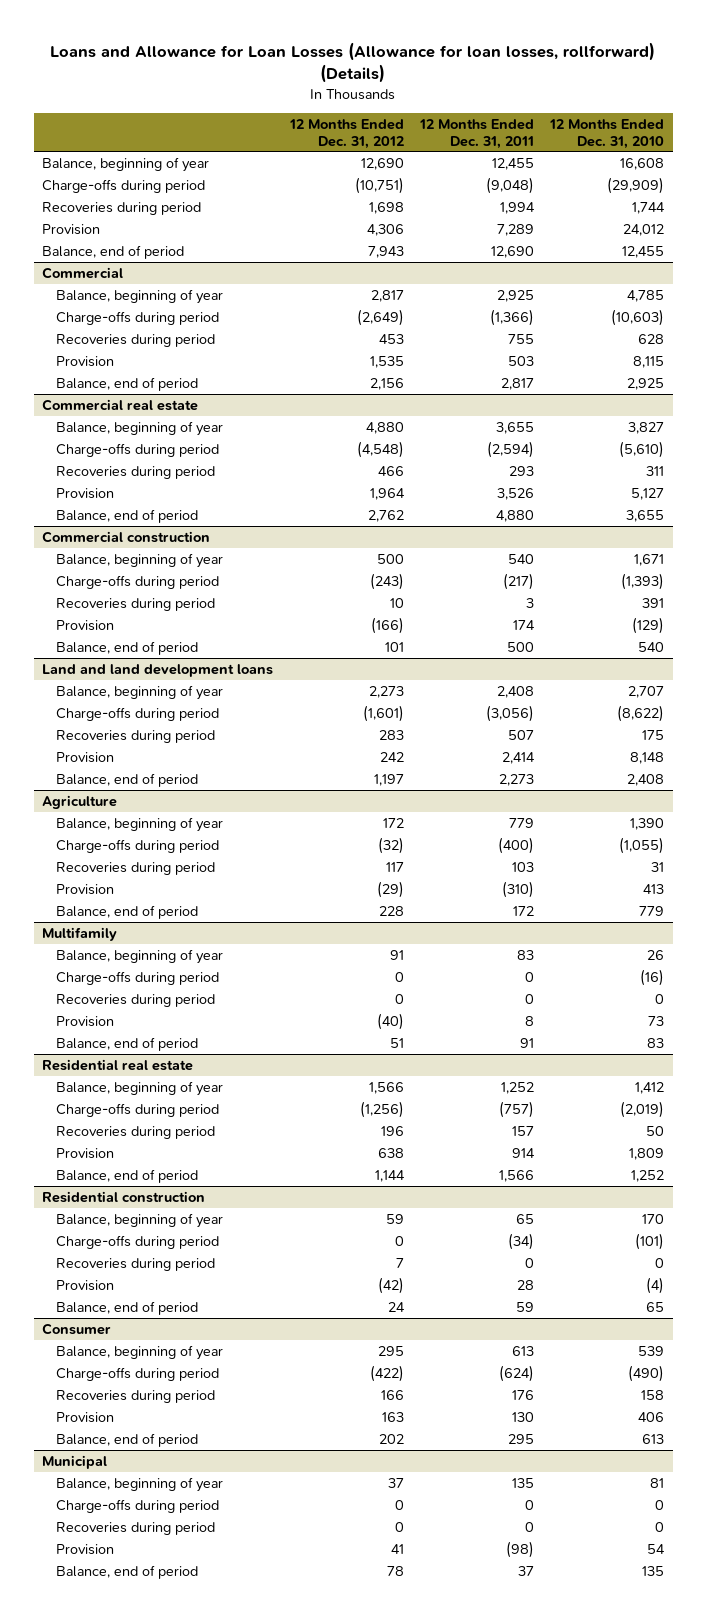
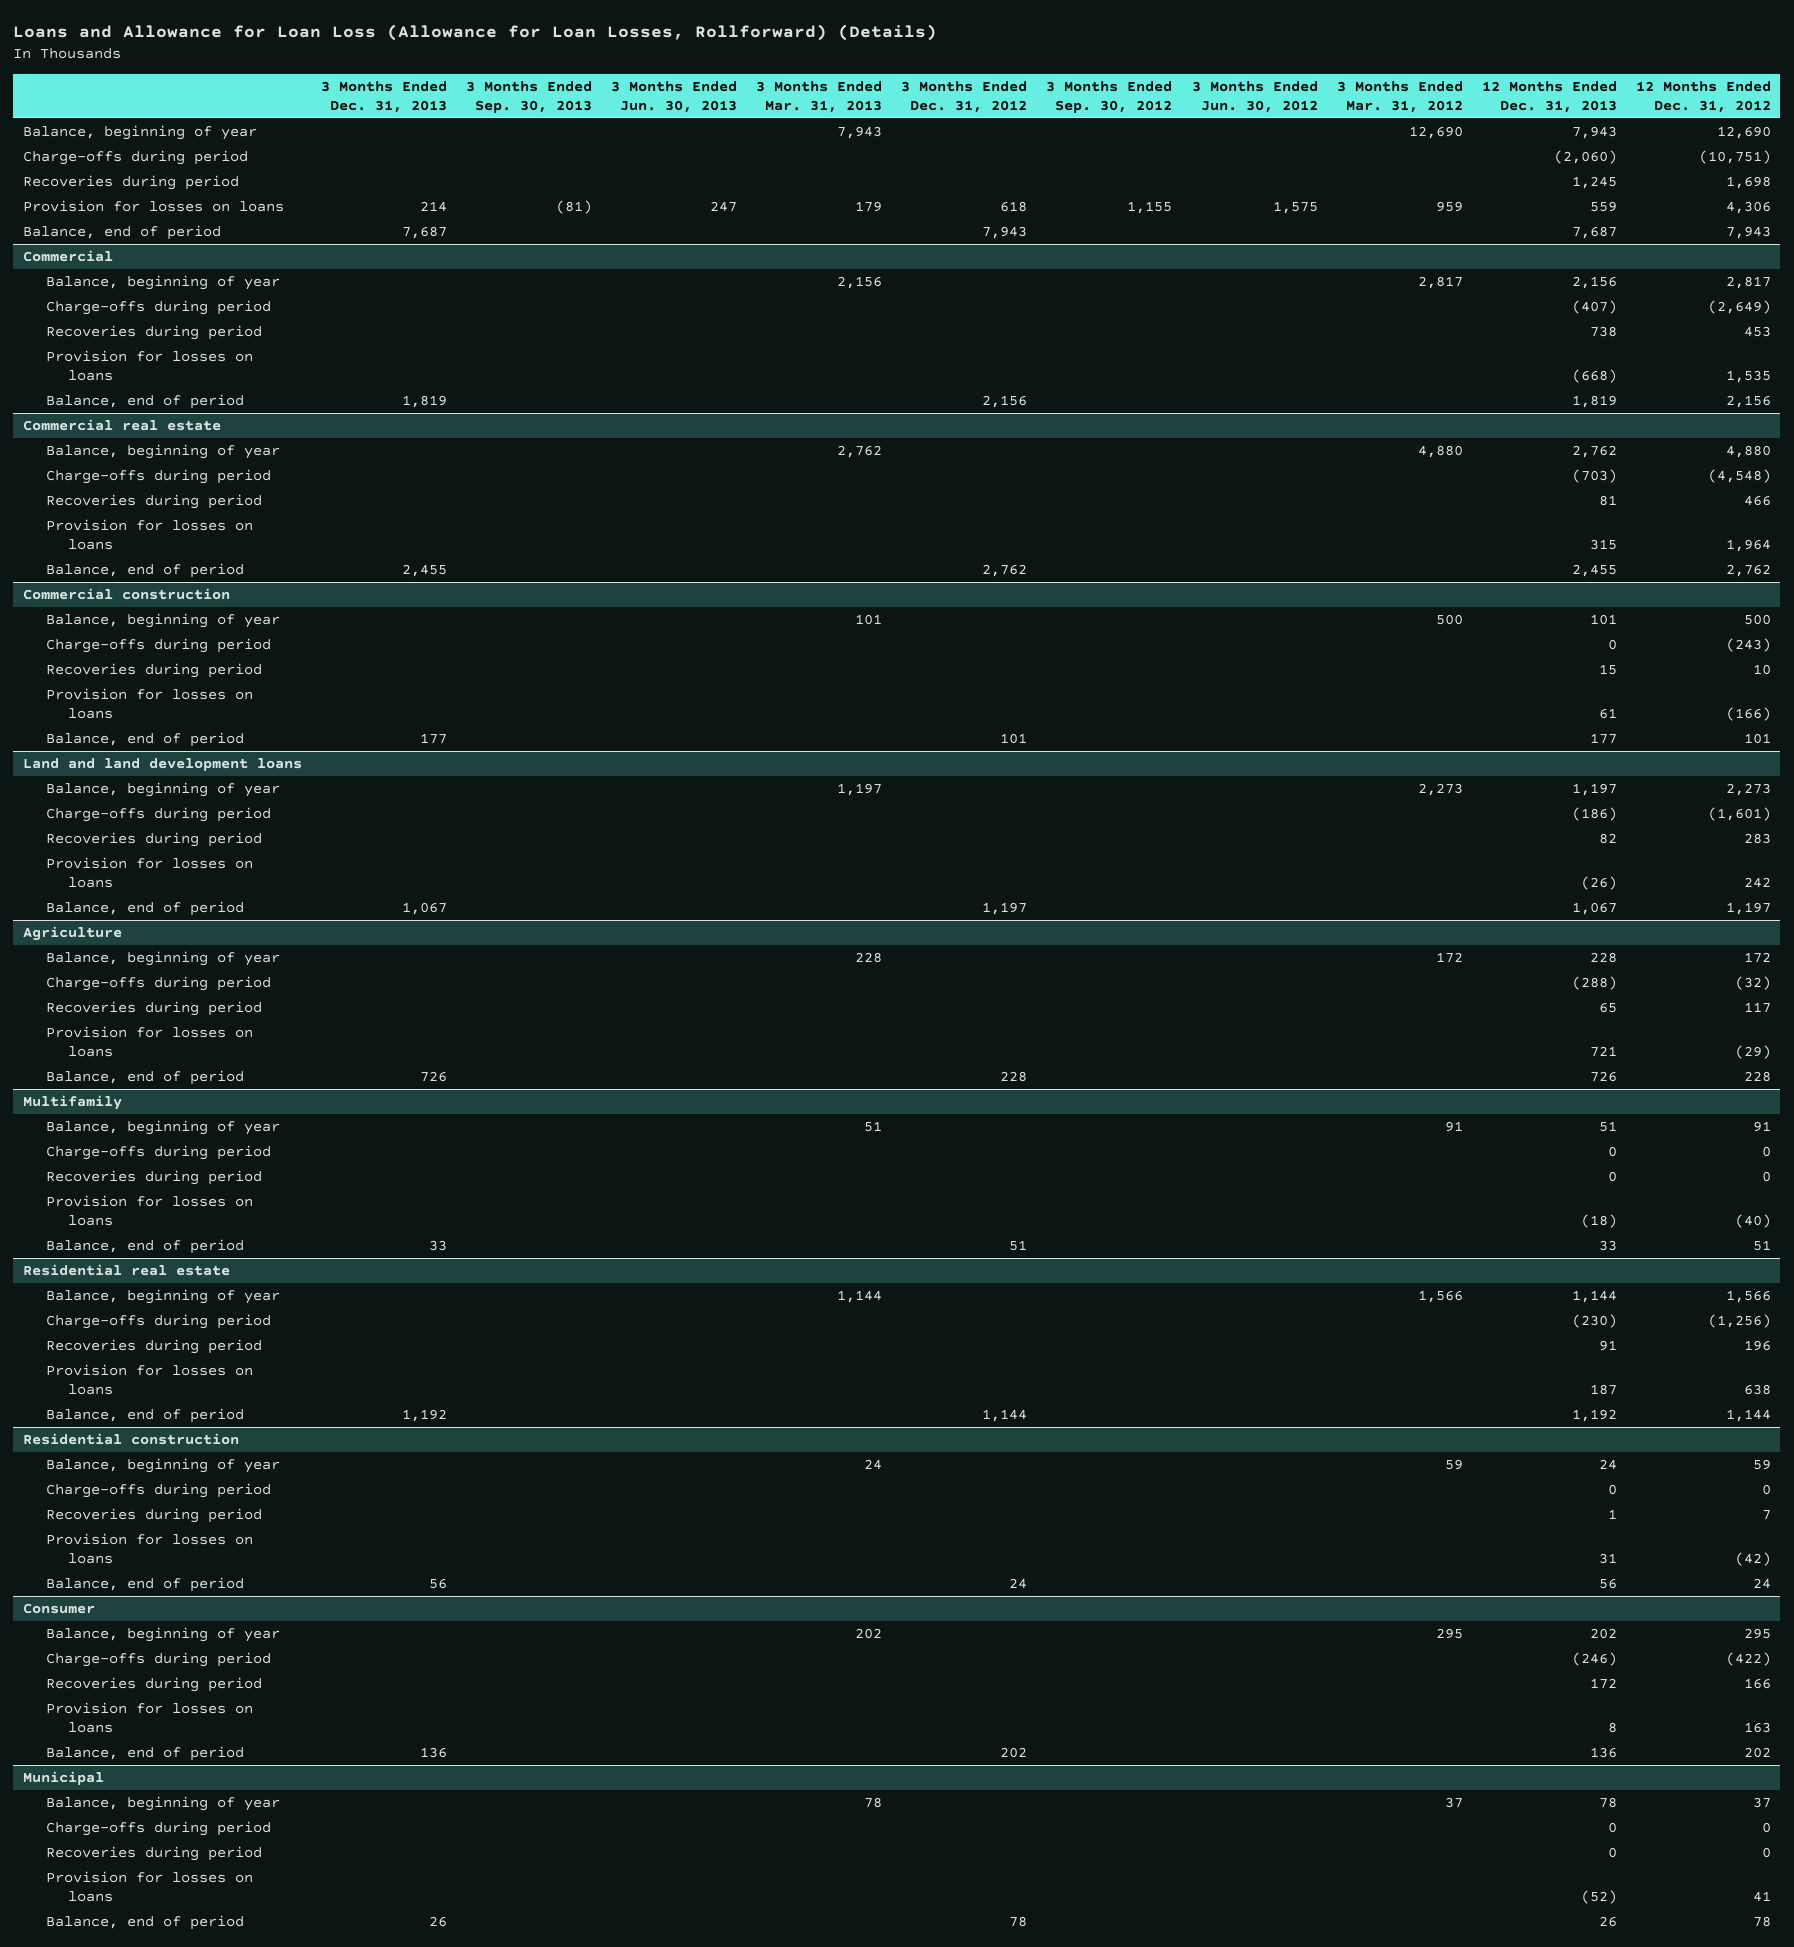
[50,41,656,84] Loans and Allowance for Loan Losses (Allowance for loan losses, rollforward) (Details) -> [13,24,938,42] Loans and Allowance for Loan Loss (Allowance for Loan Losses, Rollforward) (Details)
[419,118,535,149] 12 Months Ended Dec. 31, 2011 -> none
[549,118,665,149] 12 Months Ended Dec. 31, 2010 -> none
none -> [321,81,448,113] 3 Months Ended Dec. 31, 2013
none -> [466,81,593,113] 3 Months Ended Sep. 30, 2013
none -> [611,81,738,113] 3 Months Ended Jun. 30, 2013
none -> [756,81,883,113] 3 Months Ended Mar. 31, 2013
none -> [901,81,1028,113] 3 Months Ended Dec. 31, 2012
none -> [1046,81,1173,113] 3 Months Ended Sep. 30, 2012
none -> [1191,81,1318,113] 3 Months Ended Jun. 30, 2012
none -> [1336,81,1463,113] 3 Months Ended Mar. 31, 2012
none -> [1481,81,1617,113] 12 Months Ended Dec. 31, 2013
[42,223,101,235] Provision -> [22,200,284,213] Provision for losses on loans
[55,355,114,367] Provision -> [45,350,253,381] Provision for losses on loans
[55,487,114,499] Provision -> [45,519,253,550] Provision for losses on loans
[55,619,114,631] Provision -> [45,688,253,719] Provision for losses on loans
[55,751,114,763] Provision -> [45,857,253,888] Provision for losses on loans
[55,883,114,895] Provision -> none
none -> [45,1026,253,1057] Provision for losses on loans
[55,1015,114,1027] Provision -> none
none -> [45,1195,253,1226] Provision for losses on loans
[55,1147,114,1159] Provision -> [45,1364,253,1395] Provision for losses on loans
[55,1279,114,1291] Provision -> none
none -> [45,1533,253,1564] Provision for losses on loans
[55,1411,114,1423] Provision -> [45,1702,253,1733] Provision for losses on loans
[55,1543,114,1555] Provision -> none
none -> [45,1871,253,1902] Provision for losses on loans

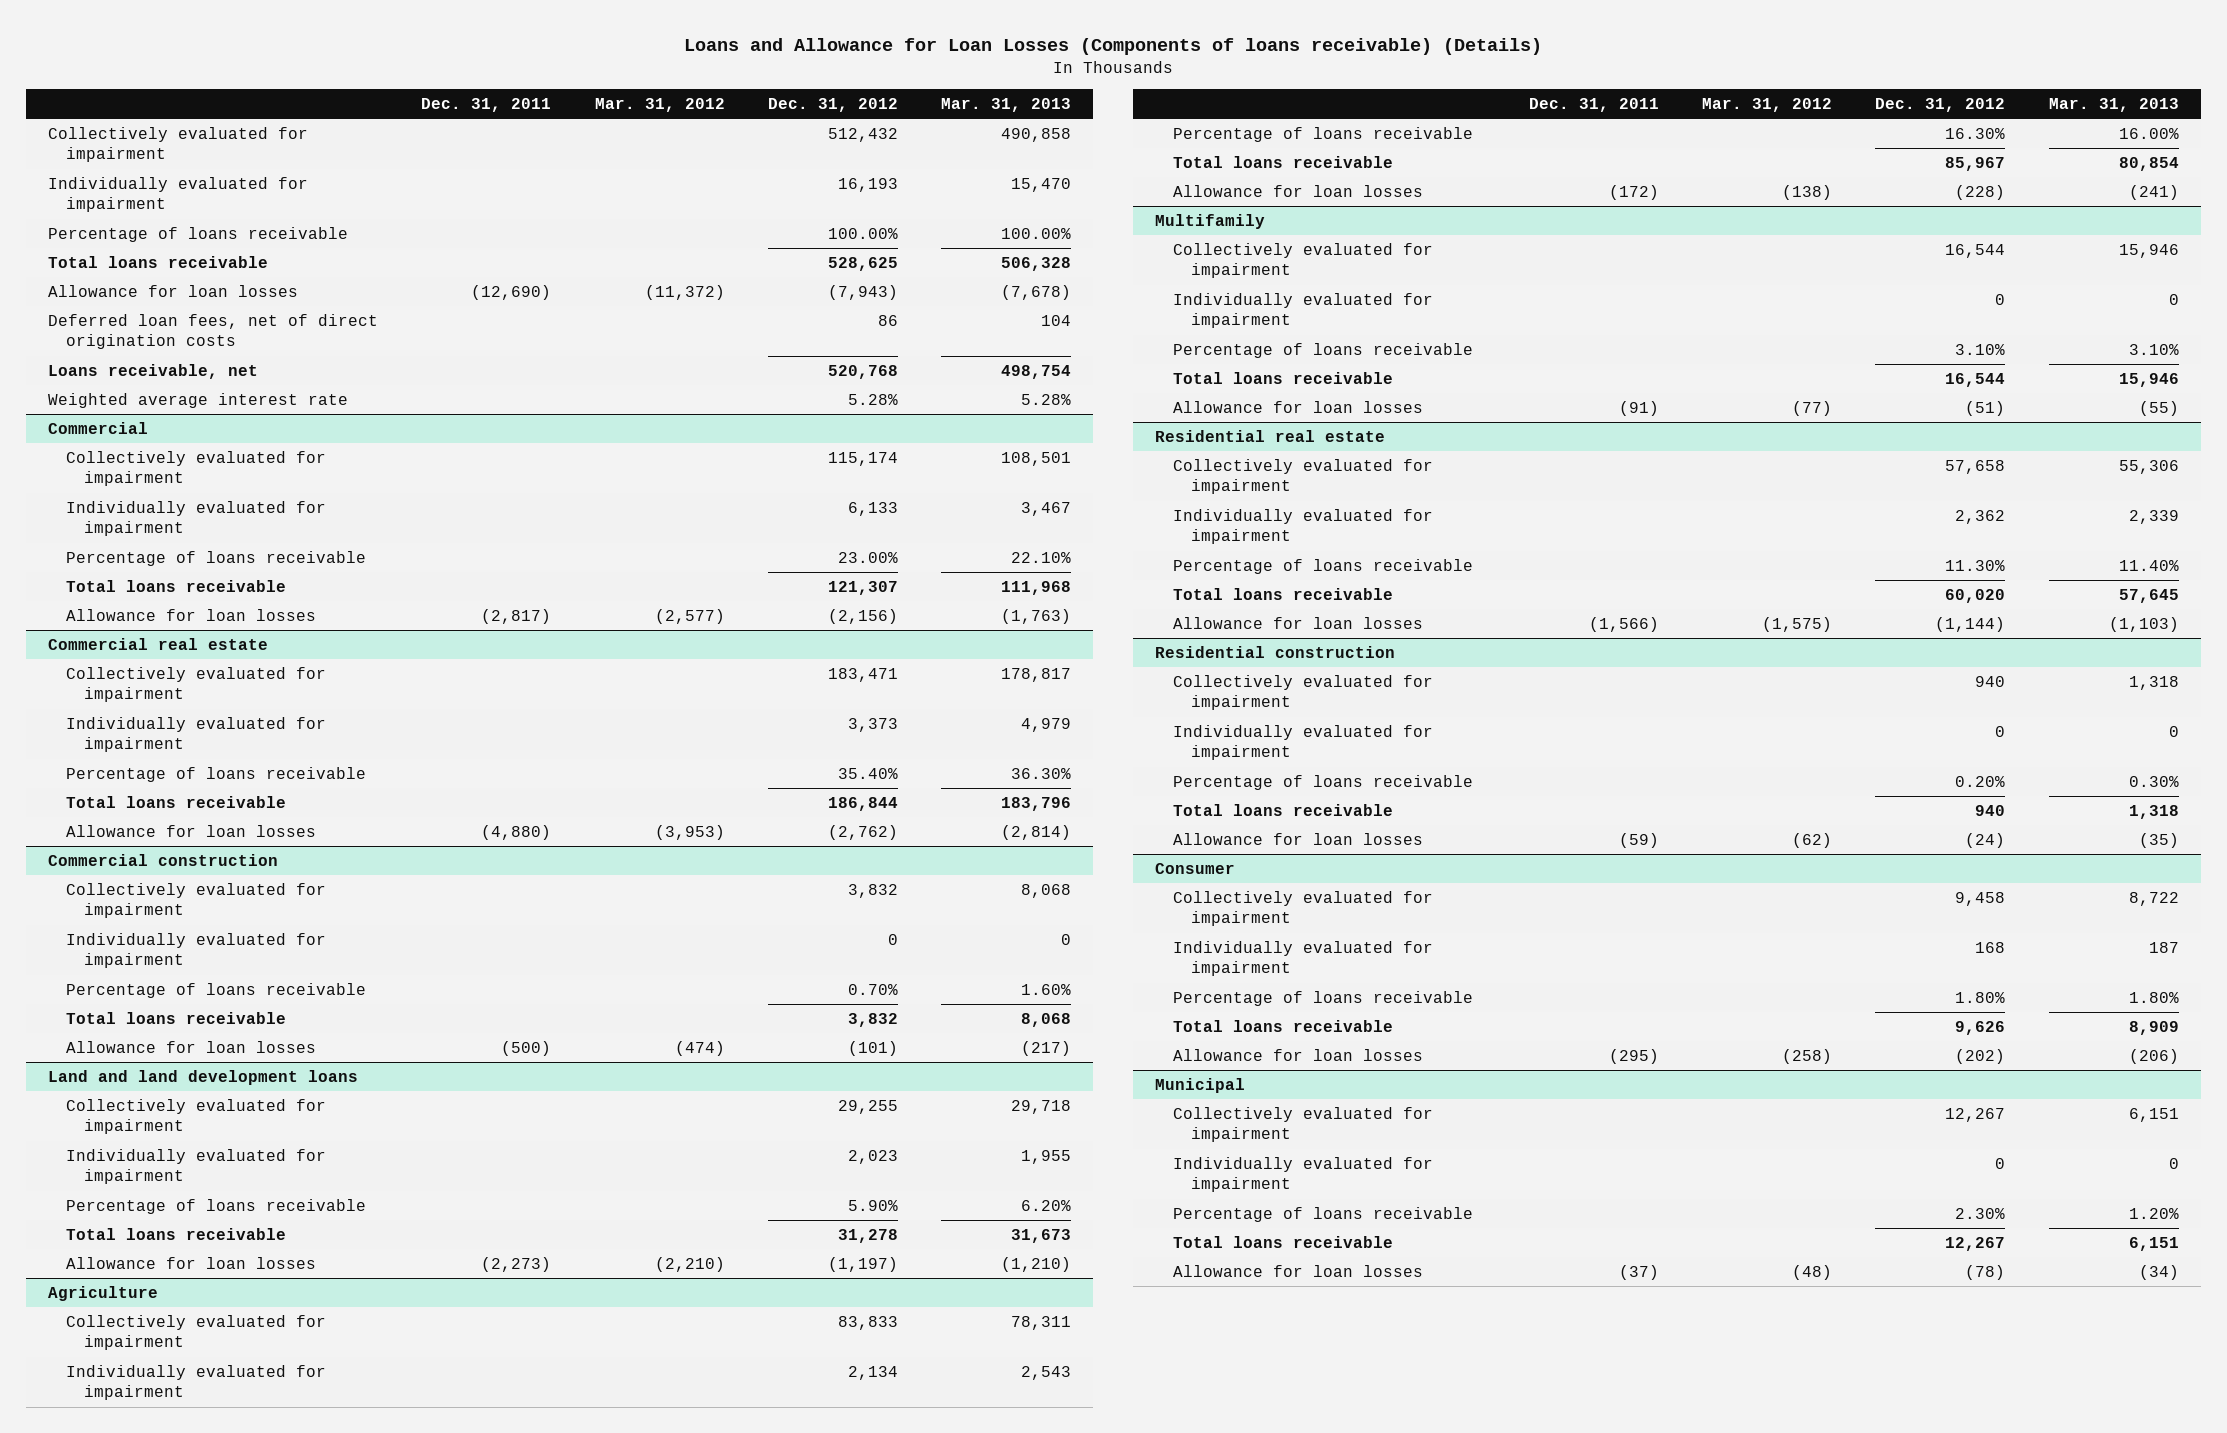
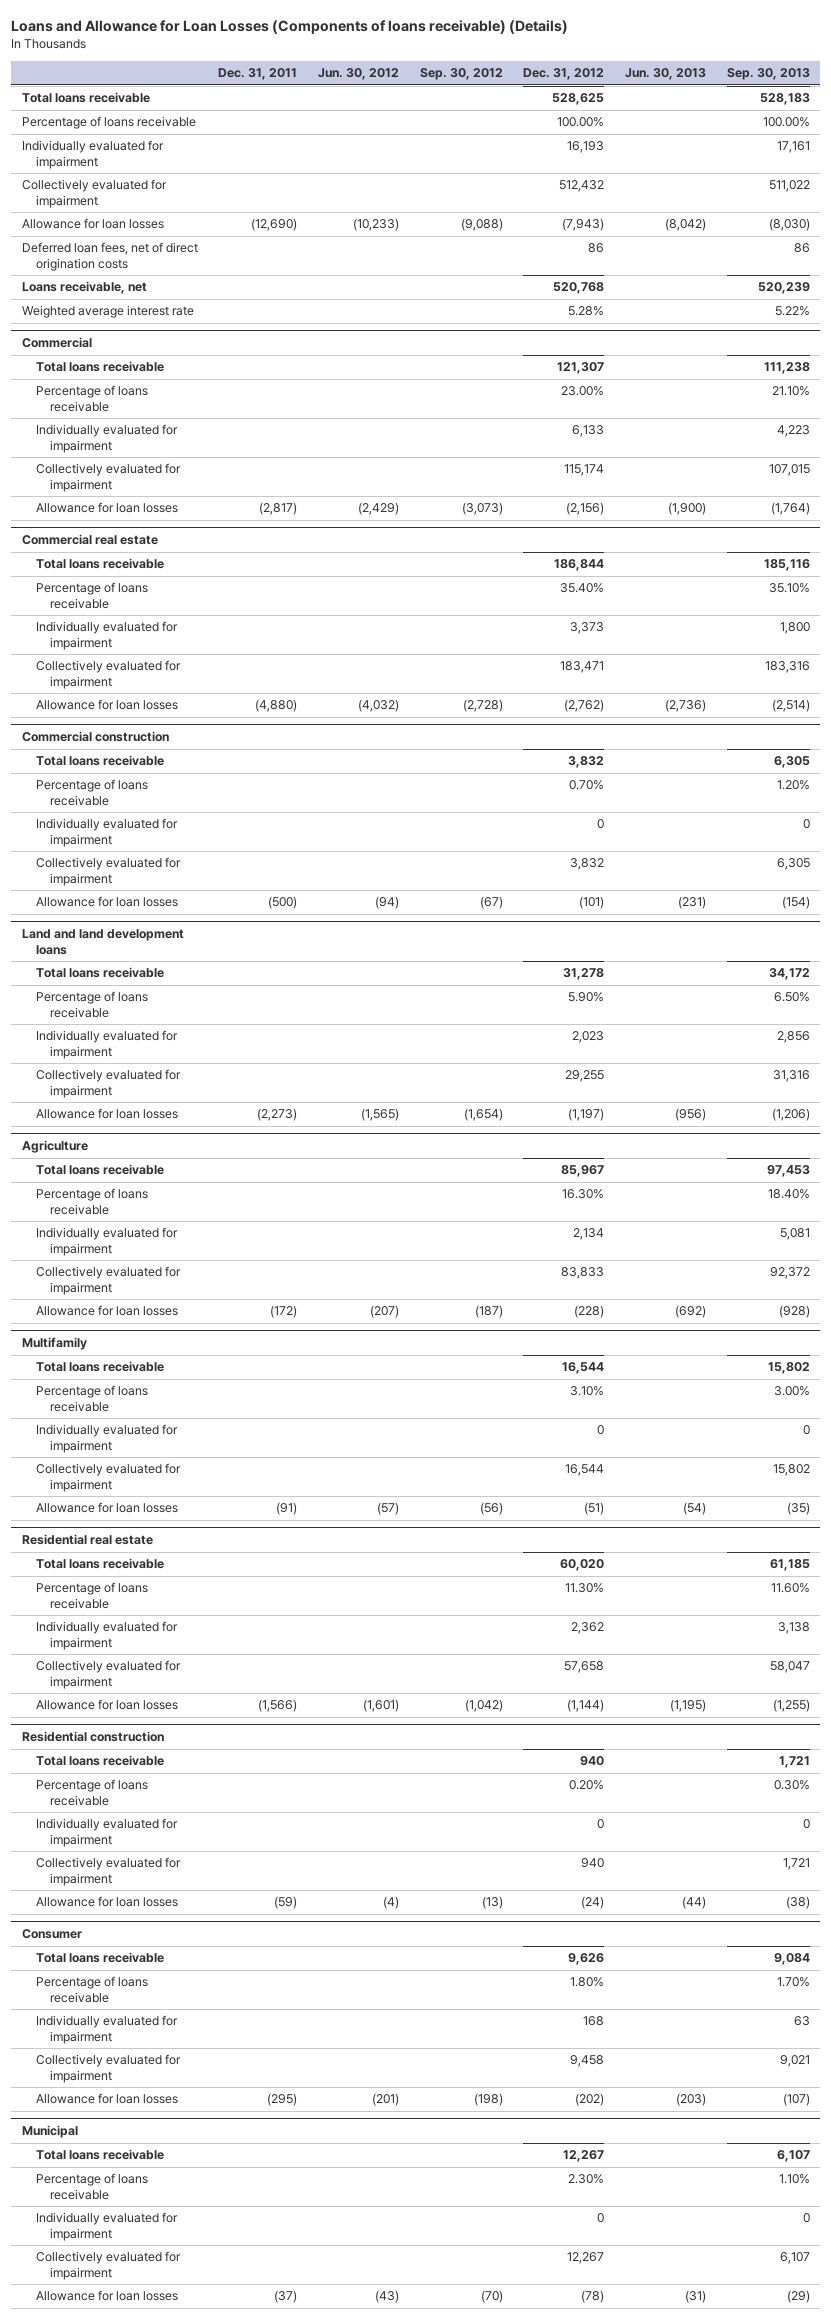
[594,97,725,112] Mar. 31, 2012 -> none
[941,97,1072,112] Mar. 31, 2013 -> none
none -> [318,68,400,81] Jun. 30, 2012
none -> [419,68,503,81] Sep. 30, 2012
none -> [625,68,707,81] Jun. 30, 2013
none -> [726,68,810,81] Sep. 30, 2013
[47,227,348,243] Percentage of loans receivable -> [21,116,196,130] Percentage of loans receivable
[47,177,308,213] Individually evaluated for impairment -> [21,140,164,169] Individually evaluated for impairment
[47,127,308,163] Collectively evaluated for impairment -> [21,179,167,208] Collectively evaluated for impairment
[65,551,366,567] Percentage of loans receivable -> [35,385,148,412] Percentage of loans receivable
[65,501,326,537] Individually evaluated for impairment -> [35,424,178,453] Individually evaluated for impairment
[65,451,326,487] Collectively evaluated for impairment -> [35,463,181,492] Collectively evaluated for impairment
[65,767,366,783] Percentage of loans receivable -> [35,582,148,609] Percentage of loans receivable
[65,717,326,753] Individually evaluated for impairment -> [35,621,178,650] Individually evaluated for impairment
[65,667,326,703] Collectively evaluated for impairment -> [35,660,181,689] Collectively evaluated for impairment
[65,983,366,999] Percentage of loans receivable -> [35,779,148,806] Percentage of loans receivable
[65,933,326,969] Individually evaluated for impairment -> [35,818,178,847] Individually evaluated for impairment
[65,883,326,919] Collectively evaluated for impairment -> [35,857,181,886] Collectively evaluated for impairment
[65,1199,366,1215] Percentage of loans receivable -> [35,991,148,1018] Percentage of loans receivable
[65,1149,326,1185] Individually evaluated for impairment -> [35,1030,178,1059] Individually evaluated for impairment
[65,1099,326,1135] Collectively evaluated for impairment -> [35,1069,181,1098] Collectively evaluated for impairment
[1173,127,1474,143] Percentage of loans receivable -> [35,1188,148,1215] Percentage of loans receivable
[65,1365,326,1401] Individually evaluated for impairment -> [35,1227,178,1256] Individually evaluated for impairment
[65,1315,326,1351] Collectively evaluated for impairment -> [35,1266,181,1295] Collectively evaluated for impairment
[1173,343,1474,359] Percentage of loans receivable -> [35,1385,148,1412] Percentage of loans receivable
[1173,293,1434,329] Individually evaluated for impairment -> [35,1424,178,1453] Individually evaluated for impairment
[1173,243,1434,279] Collectively evaluated for impairment -> [35,1463,181,1492] Collectively evaluated for impairment
[1173,559,1474,575] Percentage of loans receivable -> [35,1582,148,1609] Percentage of loans receivable
[1173,509,1434,545] Individually evaluated for impairment -> [35,1621,178,1650] Individually evaluated for impairment
[1173,459,1434,495] Collectively evaluated for impairment -> [35,1660,181,1689] Collectively evaluated for impairment
[1173,775,1474,791] Percentage of loans receivable -> [35,1779,148,1806] Percentage of loans receivable
[1173,725,1434,761] Individually evaluated for impairment -> [35,1818,178,1847] Individually evaluated for impairment
[1173,675,1434,711] Collectively evaluated for impairment -> [35,1857,181,1886] Collectively evaluated for impairment
[1173,991,1474,1007] Percentage of loans receivable -> [35,1976,148,2003] Percentage of loans receivable
[1173,941,1434,977] Individually evaluated for impairment -> [35,2015,178,2044] Individually evaluated for impairment
[1173,891,1434,927] Collectively evaluated for impairment -> [35,2054,181,2083] Collectively evaluated for impairment
[1173,1207,1474,1223] Percentage of loans receivable -> [35,2173,148,2200] Percentage of loans receivable
[1173,1157,1434,1193] Individually evaluated for impairment -> [35,2212,178,2241] Individually evaluated for impairment
[1173,1107,1434,1143] Collectively evaluated for impairment -> [35,2251,181,2280] Collectively evaluated for impairment

